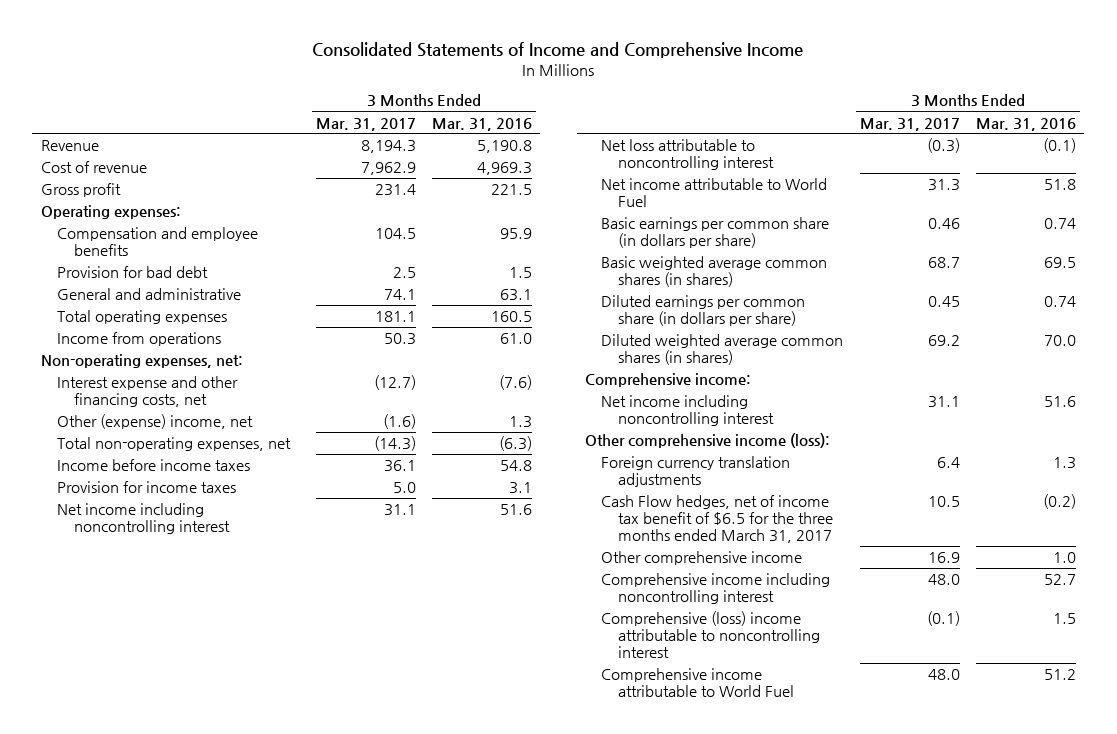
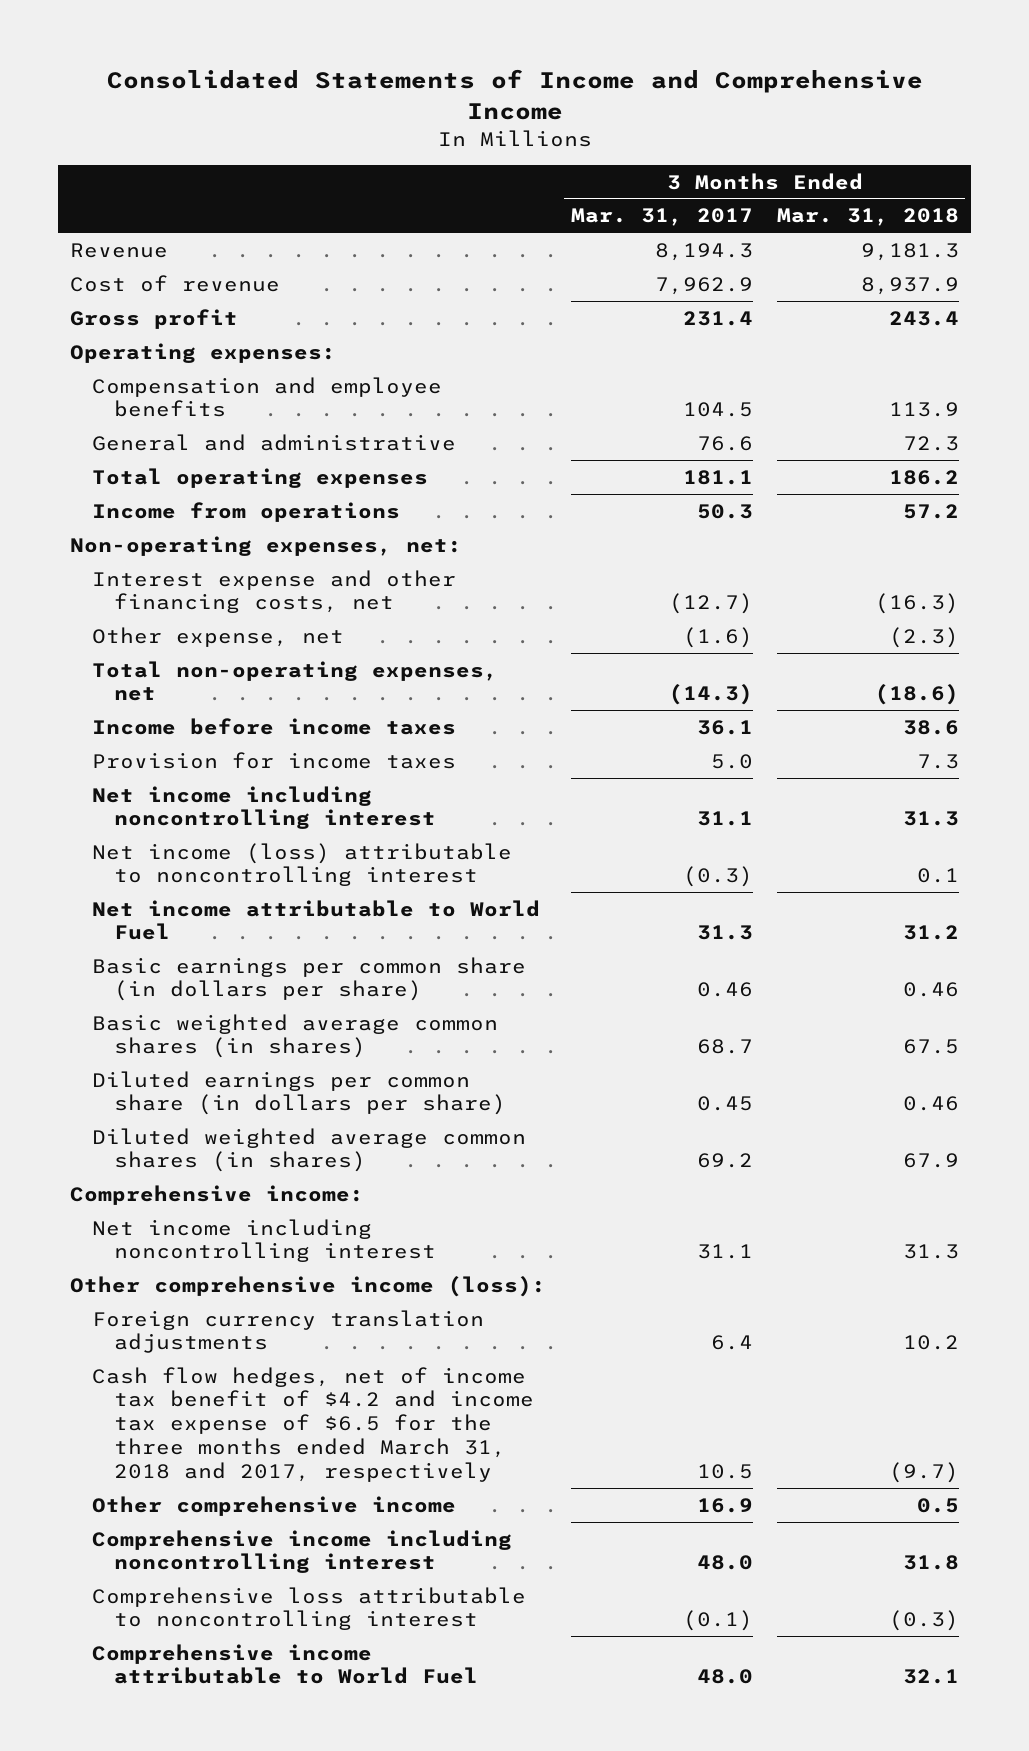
[431,117,532,131] Mar. 31, 2016 -> none
none -> [776,208,959,227] Mar. 31, 2018
[57,266,209,279] Provision for bad debt -> none
[383,289,416,301] 74.1 -> [696,435,753,451] 76.6
[57,414,254,430] Other (expense) income, net -> [92,626,345,647] Other expense, net
[601,139,775,170] Net loss attributable to noncontrolling interest -> [92,842,513,887] Net income (loss) attributable to noncontrolling interest
[601,495,834,543] Cash Flow hedges, net of income tax benefit of $6.5 for the three months ended March 31, 2017 -> [92,1366,535,1482] Cash flow hedges, net of income tax benefit of $4.2 and income tax expense of $6.5 for the three months ended March 31, 2018 and 2017, respectively
[601,611,821,658] Comprehensive (loss) income attributable to noncontrolling interest -> [92,1586,527,1631] Comprehensive loss attributable to noncontrolling interest

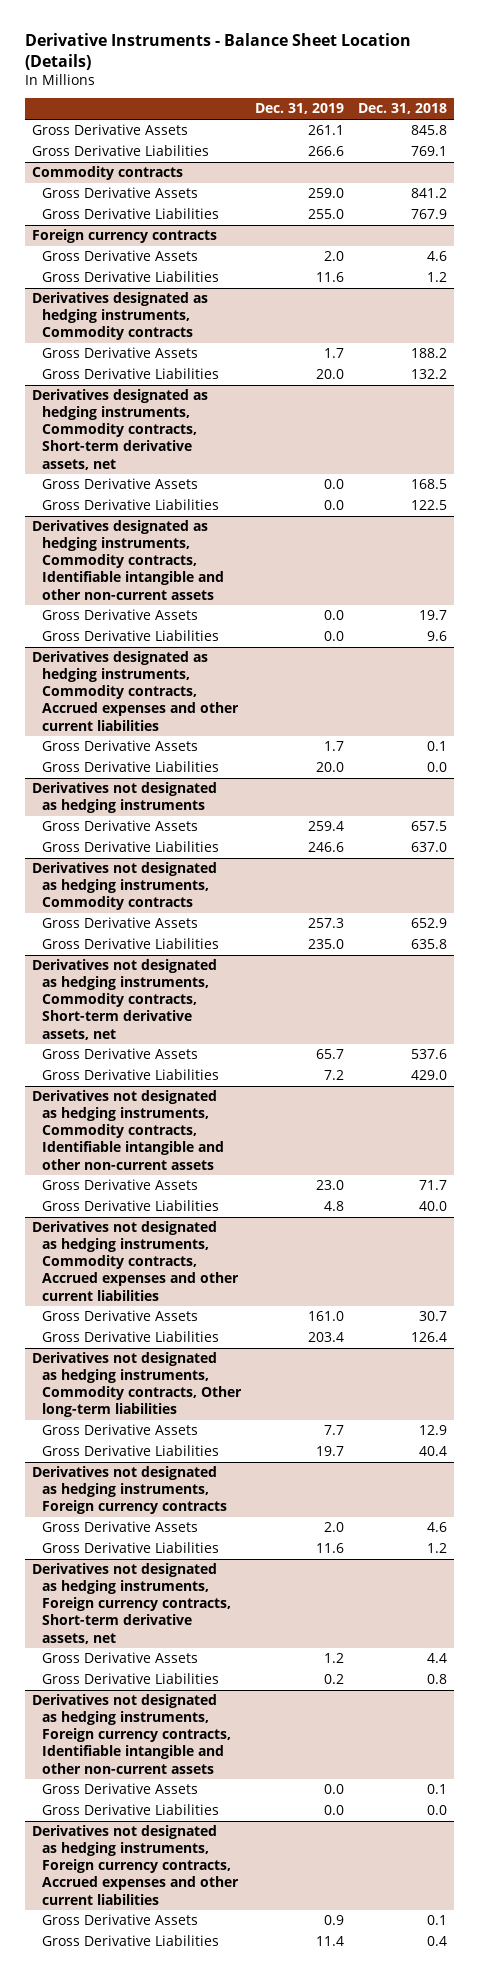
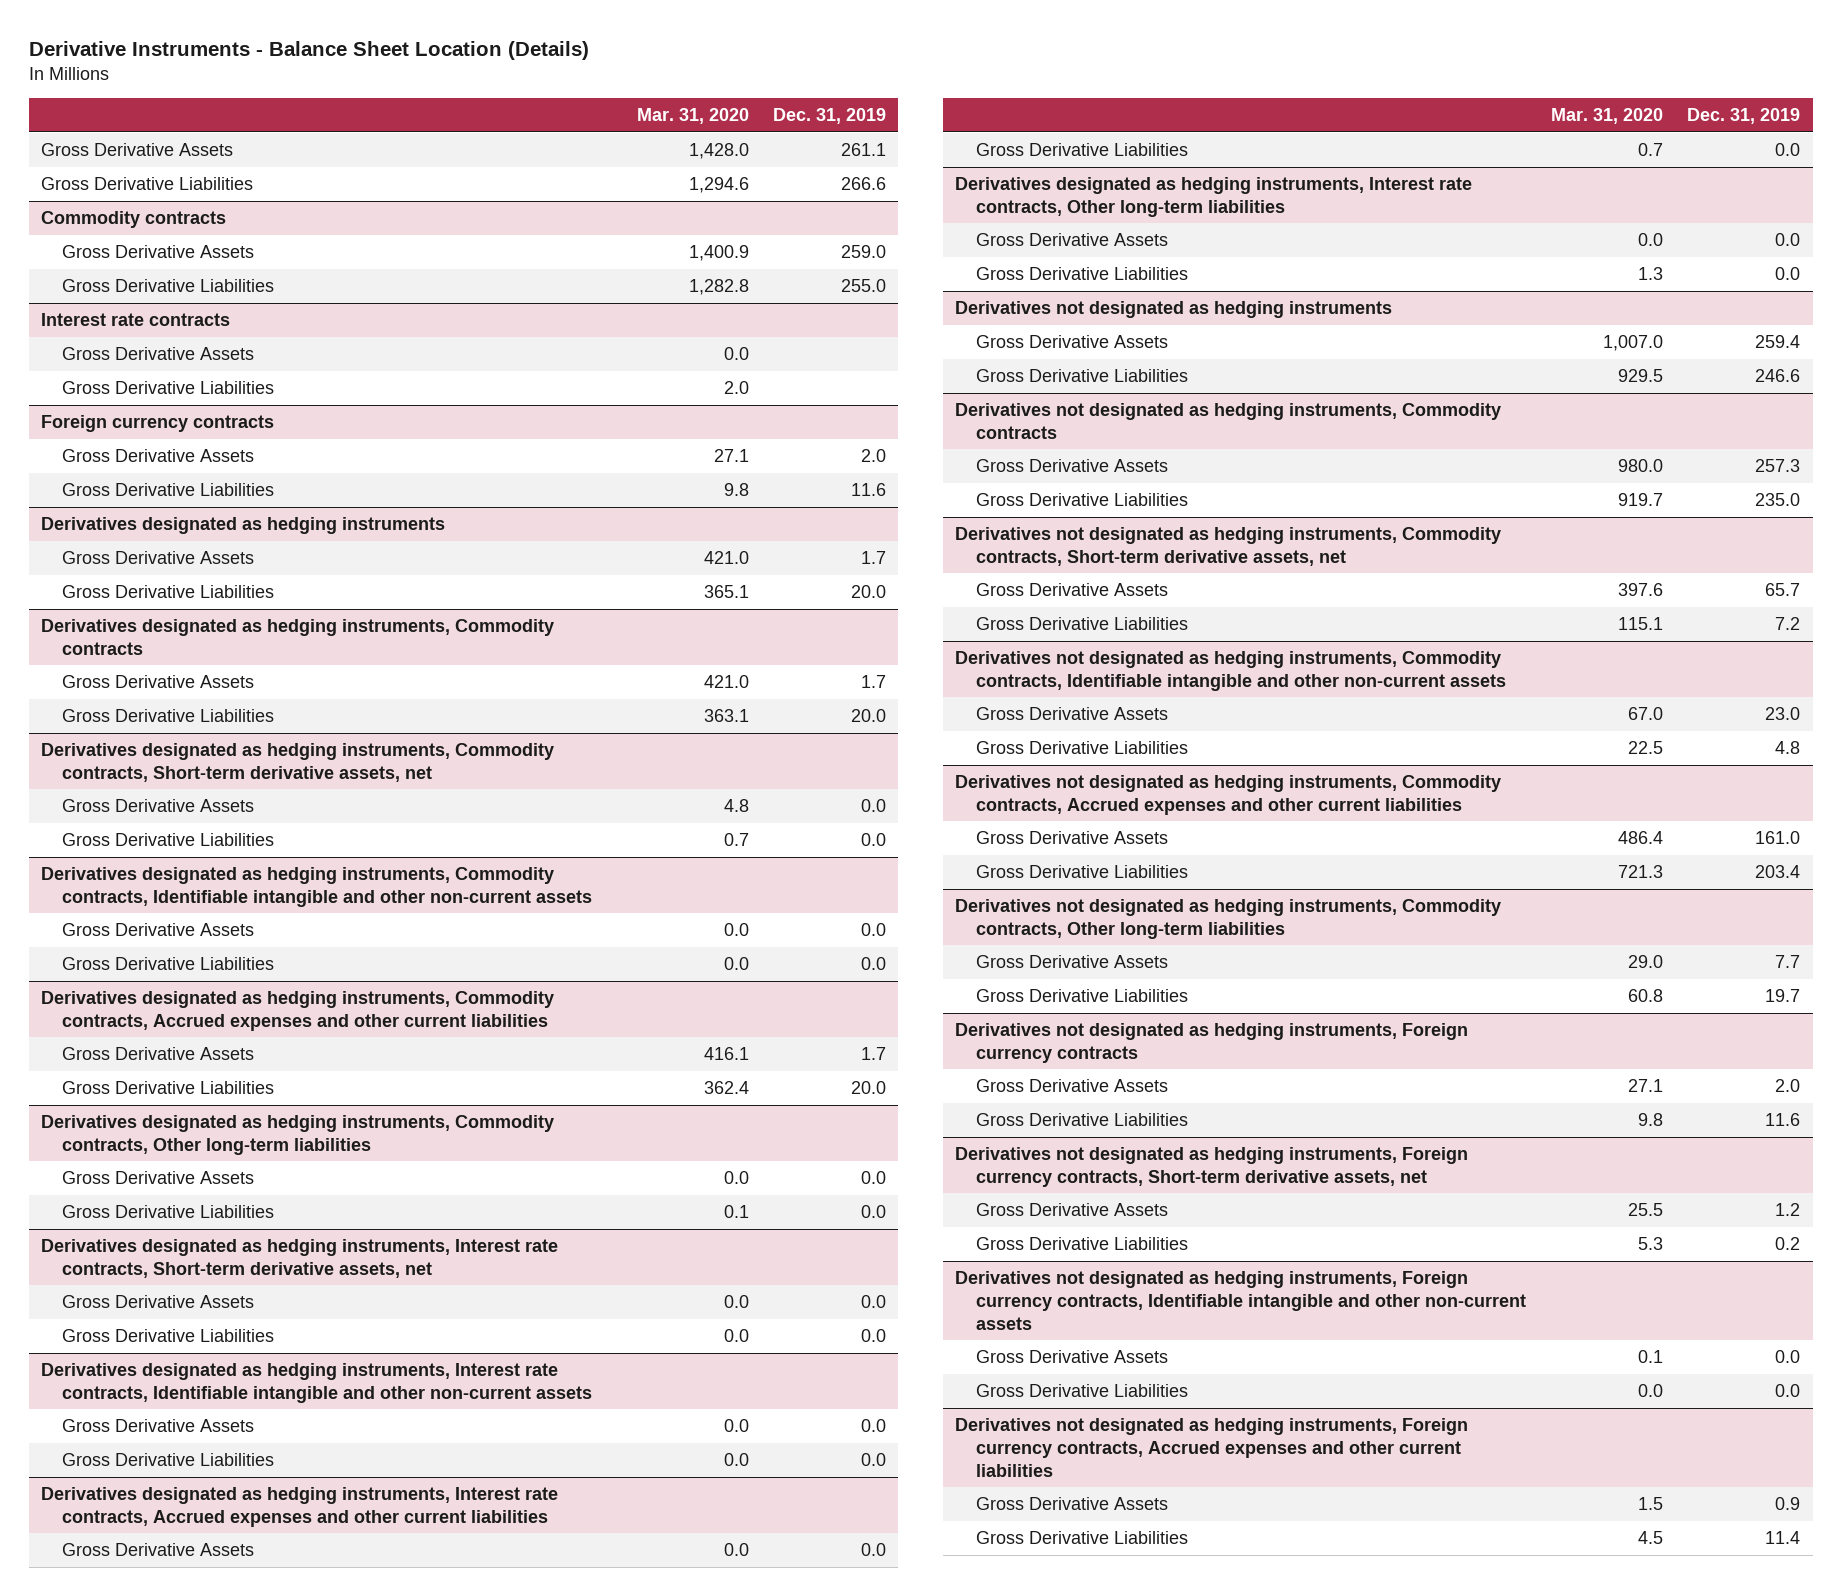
[358,103,448,115] Dec. 31, 2018 -> none
none -> [636,107,749,124] Mar. 31, 2020
none -> [40,312,230,326] Interest rate contracts
none -> [61,346,254,360] Gross Derivative Assets
none -> [61,380,274,394] Gross Derivative Liabilities
none -> [40,516,445,534] Derivatives designated as hedging instruments
none -> [61,550,254,564] Gross Derivative Assets
none -> [61,584,274,598] Gross Derivative Liabilities
none -> [40,1114,554,1155] Derivatives designated as hedging instruments, Commodity contracts, Other long-term liabilities
none -> [61,1170,254,1184] Gross Derivative Assets
none -> [61,1204,274,1218] Gross Derivative Liabilities
none -> [40,1238,558,1278] Derivatives designated as hedging instruments, Interest rate contracts, Short-term derivative assets, net
none -> [61,1294,254,1308] Gross Derivative Assets
none -> [61,1328,274,1342] Gross Derivative Liabilities
none -> [40,1362,592,1403] Derivatives designated as hedging instruments, Interest rate contracts, Identifiable intangible and other non-current assets
none -> [61,1418,254,1432] Gross Derivative Assets
none -> [61,1452,274,1466] Gross Derivative Liabilities
none -> [40,1486,558,1527] Derivatives designated as hedging instruments, Interest rate contracts, Accrued expenses and other current liabilities
none -> [61,1542,254,1556] Gross Derivative Assets
none -> [976,142,1189,156] Gross Derivative Liabilities
none -> [955,176,1473,217] Derivatives designated as hedging instruments, Interest rate contracts, Other long-term liabilities
none -> [976,232,1169,246] Gross Derivative Assets
none -> [976,266,1189,280] Gross Derivative Liabilities

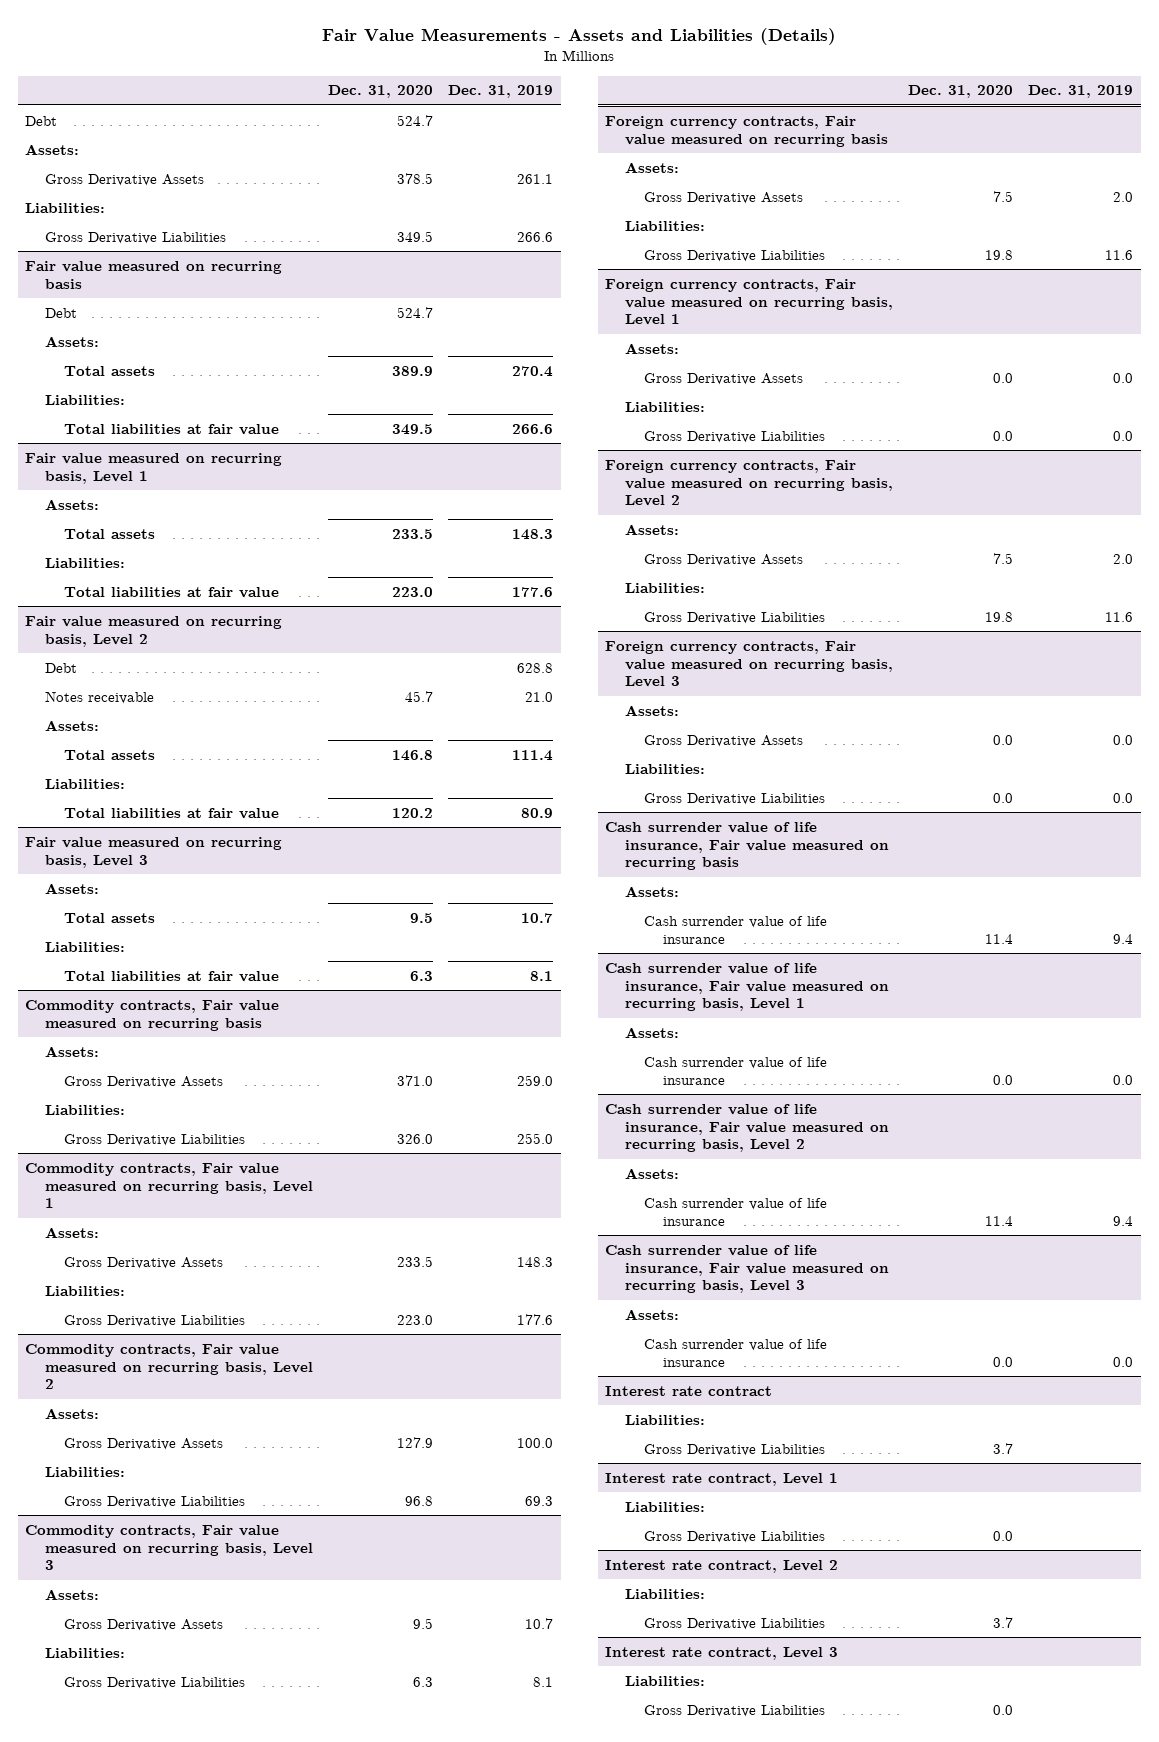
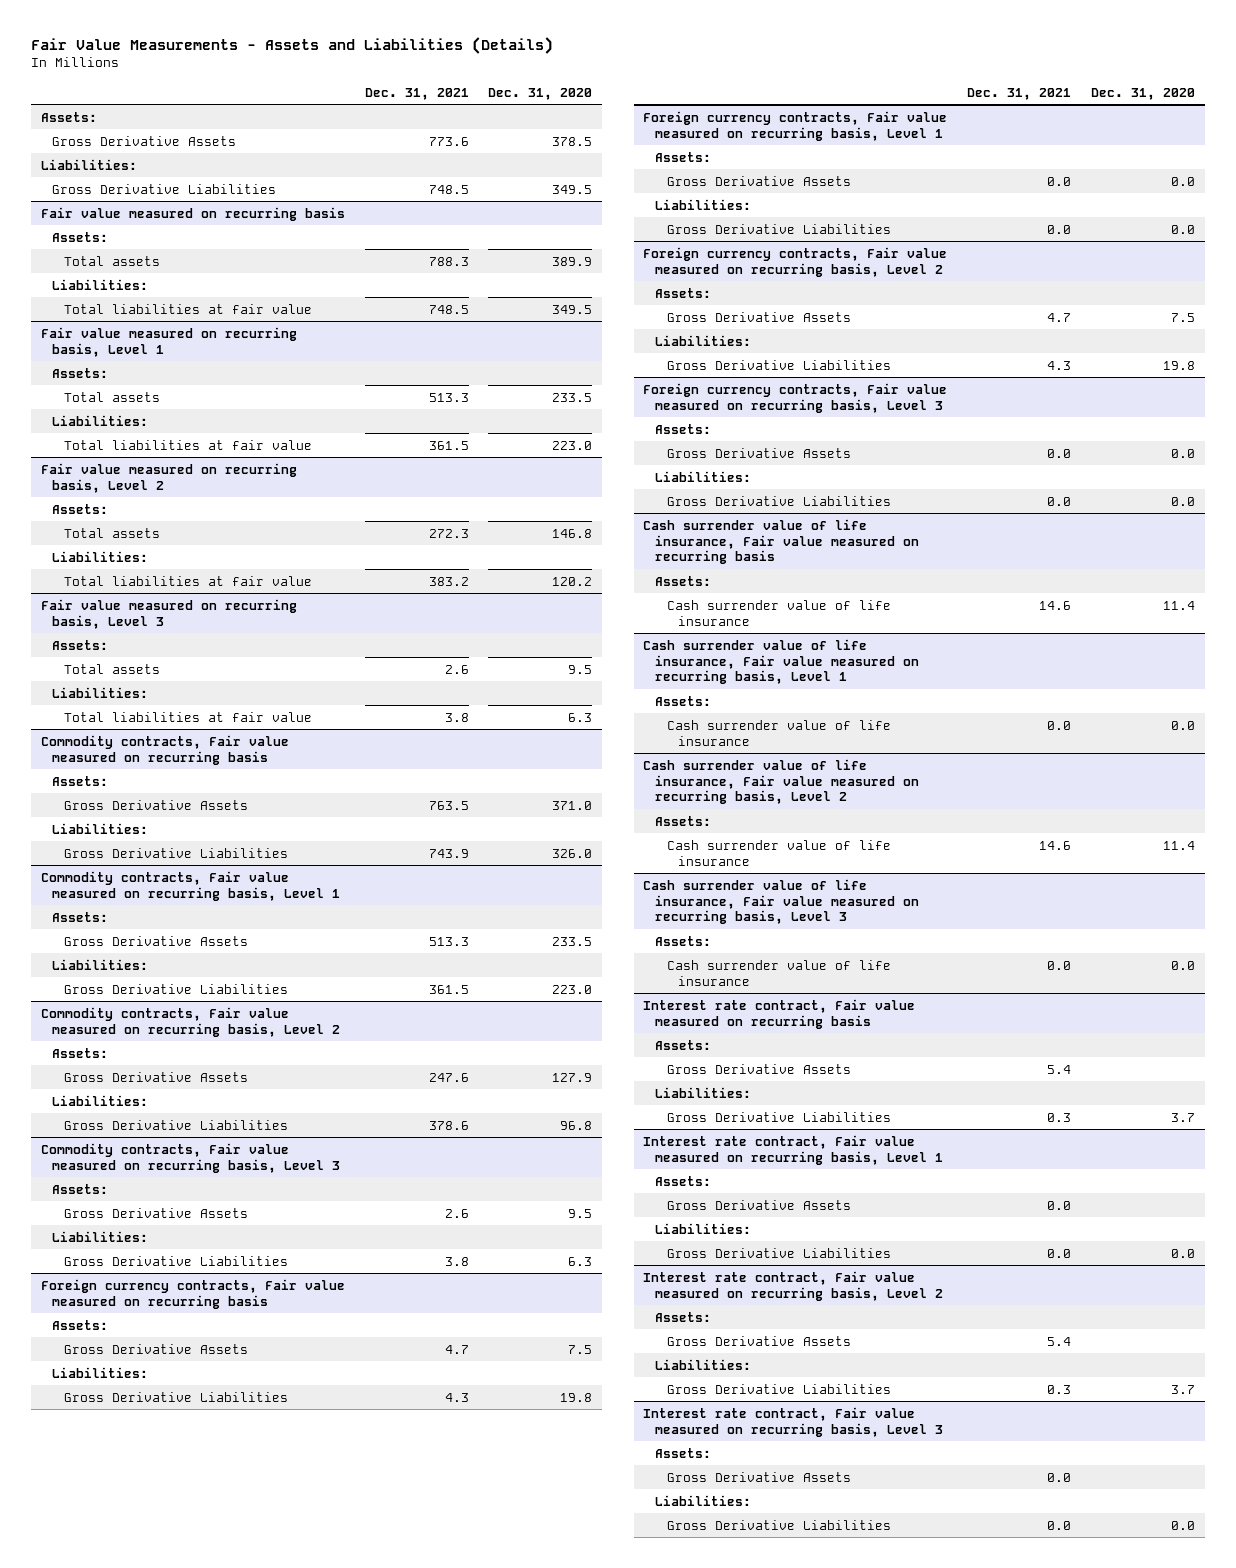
[448,85,554,99] Dec. 31, 2019 -> none
none -> [364,87,469,100] Dec. 31, 2021
[25,115,58,126] Debt -> none
[44,307,77,318] Debt -> none
[44,662,77,673] Debt -> none
[44,690,154,704] Notes receivable -> none
[605,1385,773,1396] Interest rate contract -> none
none -> [643,998,916,1029] Interest rate contract, Fair value measured on recurring basis
none -> [654,1039,711,1050] Assets:
none -> [666,1063,851,1074] Gross Derivative Assets
[605,1472,839,1486] Interest rate contract, Level 1 -> none
none -> [643,1134,943,1165] Interest rate contract, Fair value measured on recurring basis, Level 1
none -> [654,1175,711,1186] Assets:
none -> [666,1199,851,1210] Gross Derivative Assets
[605,1559,839,1573] Interest rate contract, Level 2 -> none
none -> [643,1270,943,1301] Interest rate contract, Fair value measured on recurring basis, Level 2
none -> [654,1311,711,1322] Assets:
none -> [666,1335,851,1346] Gross Derivative Assets
[605,1646,839,1660] Interest rate contract, Level 3 -> none
none -> [643,1406,943,1437] Interest rate contract, Fair value measured on recurring basis, Level 3
none -> [654,1447,711,1458] Assets:
none -> [666,1471,851,1482] Gross Derivative Assets

